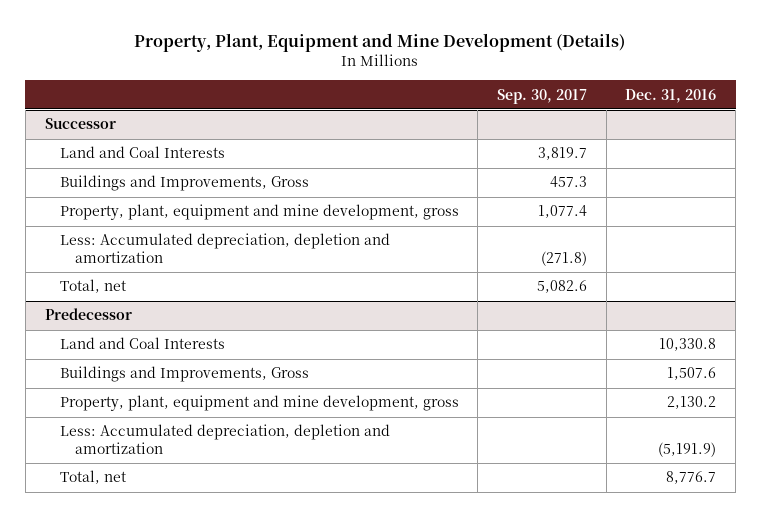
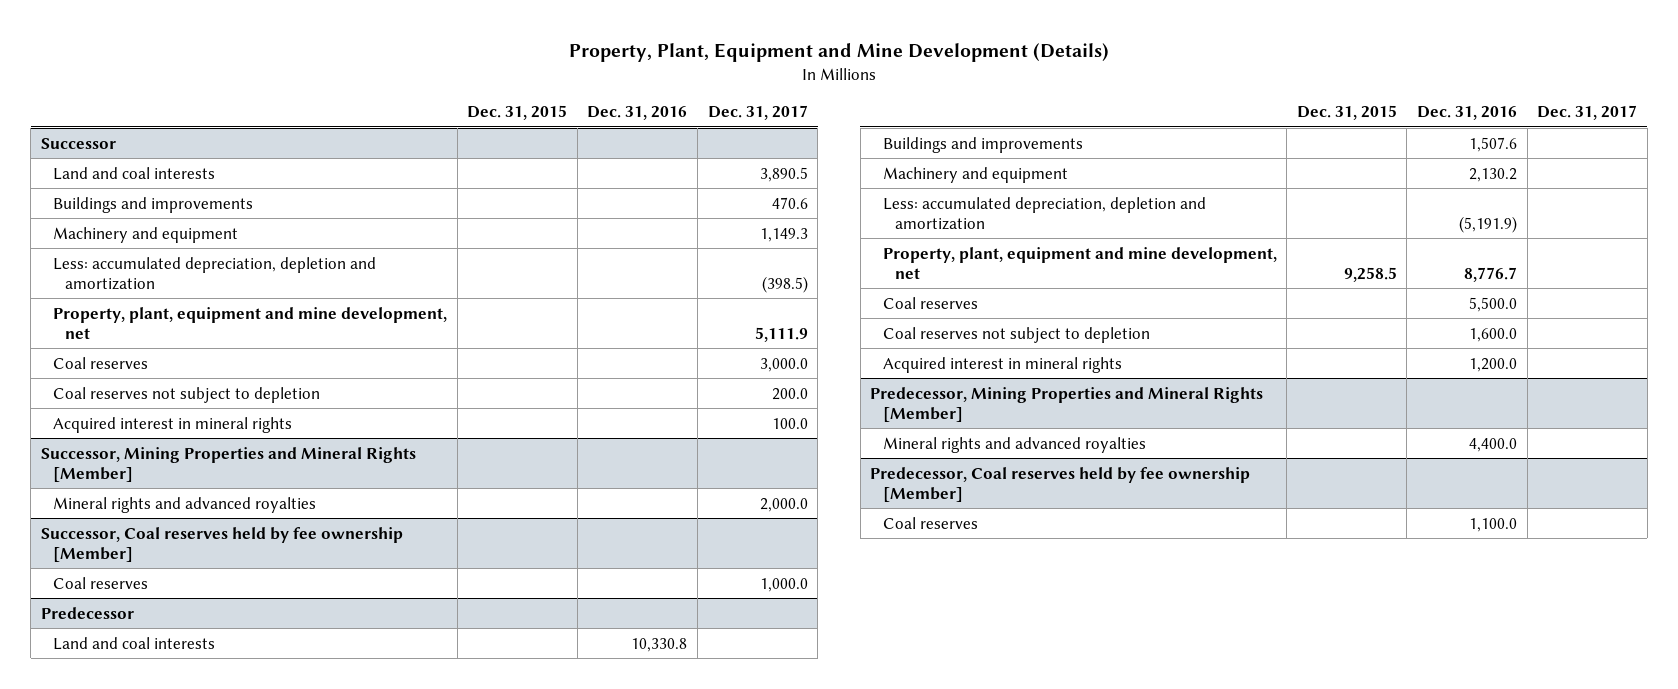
[497,88,588,104] Sep. 30, 2017 -> none
none -> [467,105,568,121] Dec. 31, 2015
none -> [707,105,808,121] Dec. 31, 2017
[59,146,225,159] Land and Coal Interests -> [53,166,216,180] Land and coal interests
[59,175,309,192] Buildings and Improvements, Gross -> [53,196,254,213] Buildings and improvements
[59,204,459,221] Property, plant, equipment and mine development, gross -> [53,226,239,243] Machinery and equipment
[59,233,390,263] Less: Accumulated depreciation, depletion and amortization -> [53,256,377,290] Less: accumulated depreciation, depletion and amortization
[59,279,126,294] Total, net -> [53,306,448,339] Property, plant, equipment and mine development, net
none -> [53,356,149,369] Coal reserves
none -> [53,386,321,403] Coal reserves not subject to depletion
none -> [53,416,293,433] Acquired interest in mineral rights
none -> [40,446,416,482] Successor, Mining Properties and Mineral Rights [Member]
none -> [53,496,317,513] Mineral rights and advanced royalties
none -> [40,526,403,562] Successor, Coal reserves held by fee ownership [Member]
none -> [53,576,149,589] Coal reserves
[59,337,225,350] Land and Coal Interests -> [53,636,216,650] Land and coal interests
[59,366,309,383] Buildings and Improvements, Gross -> [882,136,1083,153] Buildings and improvements
[59,395,459,412] Property, plant, equipment and mine development, gross -> [882,166,1068,183] Machinery and equipment
[59,424,390,454] Less: Accumulated depreciation, depletion and amortization -> [882,196,1206,230] Less: accumulated depreciation, depletion and amortization
[59,470,126,485] Total, net -> [882,246,1277,279] Property, plant, equipment and mine development, net
none -> [882,296,978,309] Coal reserves
none -> [882,326,1150,343] Coal reserves not subject to depletion
none -> [882,356,1122,373] Acquired interest in mineral rights
none -> [870,386,1264,422] Predecessor, Mining Properties and Mineral Rights [Member]
none -> [882,436,1146,453] Mineral rights and advanced royalties
none -> [870,466,1251,502] Predecessor, Coal reserves held by fee ownership [Member]
none -> [882,516,978,529] Coal reserves

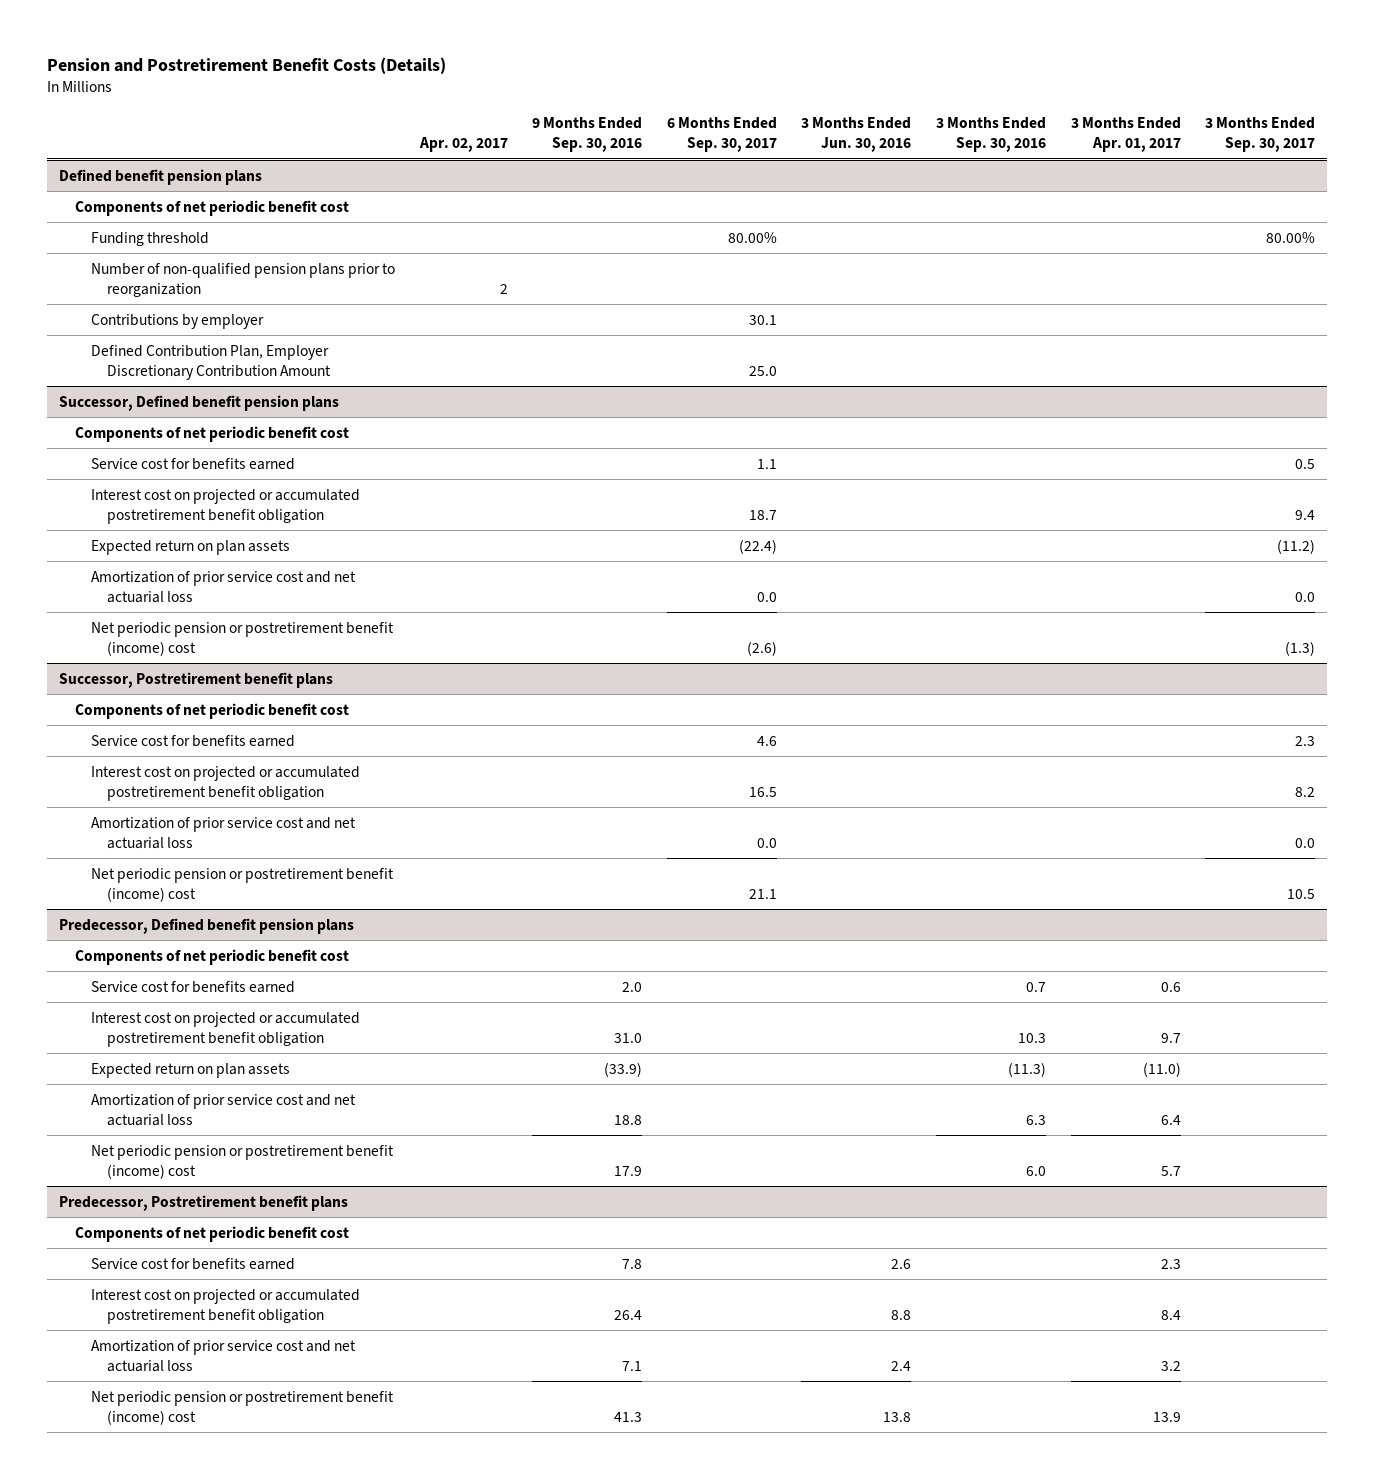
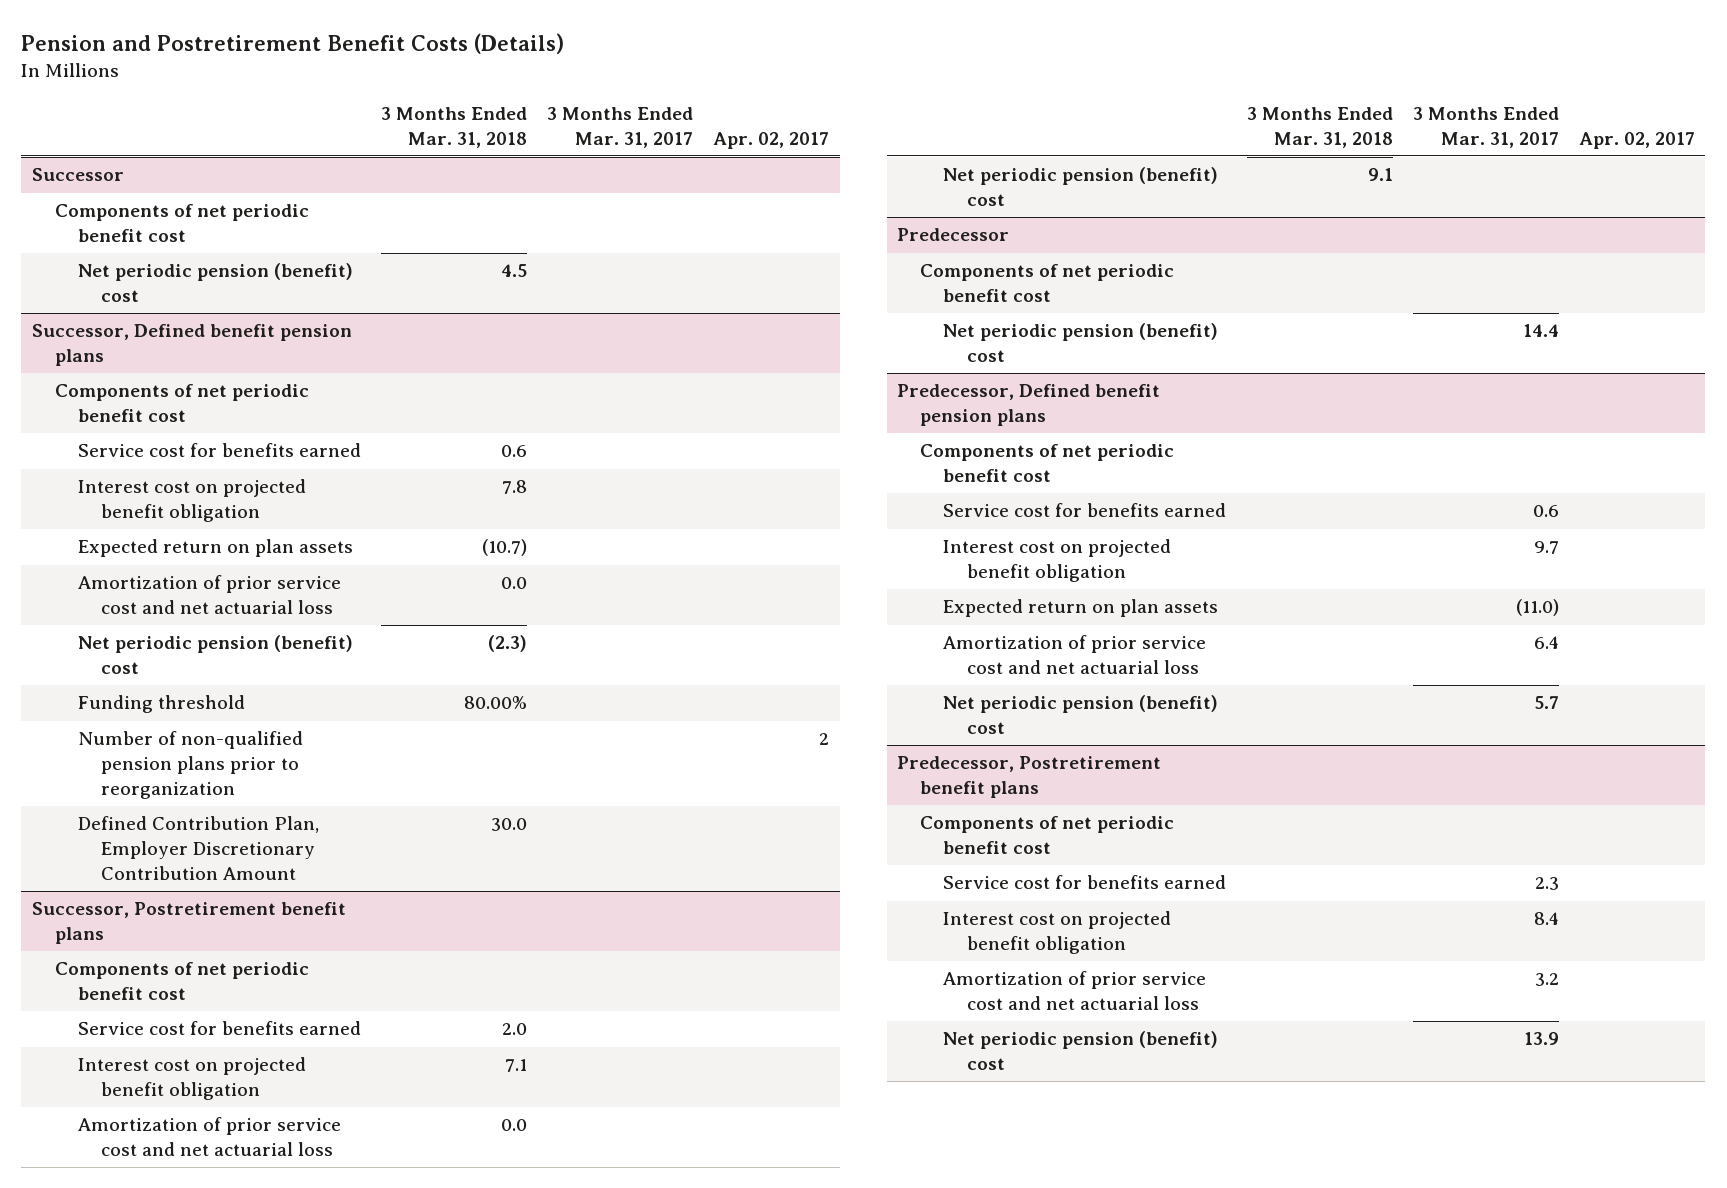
[532,117,643,153] 9 Months Ended Sep. 30, 2016 -> none
[666,117,777,153] 6 Months Ended Sep. 30, 2017 -> none
[801,117,912,153] 3 Months Ended Jun. 30, 2016 -> none
[936,117,1047,153] 3 Months Ended Sep. 30, 2016 -> none
[1070,117,1181,153] 3 Months Ended Apr. 01, 2017 -> none
[1205,117,1316,153] 3 Months Ended Sep. 30, 2017 -> none
none -> [380,107,527,148] 3 Months Ended Mar. 31, 2018
none -> [547,107,694,148] 3 Months Ended Mar. 31, 2017
[59,168,263,185] Defined benefit pension plans -> none
[75,199,350,216] Components of net periodic benefit cost -> none
[91,231,210,246] Funding threshold -> none
[91,262,396,297] Number of non-qualified pension plans prior to reorganization -> none
[91,313,265,329] Contributions by employer -> none
[91,344,331,380] Defined Contribution Plan, Employer Discretionary Contribution Amount -> none
none -> [31,168,124,182] Successor
none -> [54,204,309,243] Components of net periodic benefit cost
none -> [77,263,353,303] Net periodic pension (benefit) cost
[91,488,361,524] Interest cost on projected or accumulated postretirement benefit obligation -> [77,479,306,523] Interest cost on projected benefit obligation
[91,621,395,656] Net periodic pension or postretirement benefit (income) cost -> [77,635,353,675] Net periodic pension (benefit) cost
none -> [77,695,245,714] Funding threshold
none -> [77,731,303,799] Number of non-qualified pension plans prior to reorganization
none -> [77,816,319,880] Defined Contribution Plan, Employer Discretionary Contribution Amount
[91,765,361,801] Interest cost on projected or accumulated postretirement benefit obligation -> [77,1057,306,1101] Interest cost on projected benefit obligation
[91,867,395,902] Net periodic pension or postretirement benefit (income) cost -> [943,167,1219,207] Net periodic pension (benefit) cost
none -> [897,228,1010,242] Predecessor
none -> [920,264,1175,303] Components of net periodic benefit cost
none -> [943,323,1219,363] Net periodic pension (benefit) cost
[91,1011,361,1047] Interest cost on projected or accumulated postretirement benefit obligation -> [943,539,1172,583] Interest cost on projected benefit obligation
[91,1144,395,1179] Net periodic pension or postretirement benefit (income) cost -> [943,695,1219,735] Net periodic pension (benefit) cost
[91,1288,361,1324] Interest cost on projected or accumulated postretirement benefit obligation -> [943,911,1172,955] Interest cost on projected benefit obligation
[91,1390,395,1425] Net periodic pension or postretirement benefit (income) cost -> [943,1031,1219,1071] Net periodic pension (benefit) cost

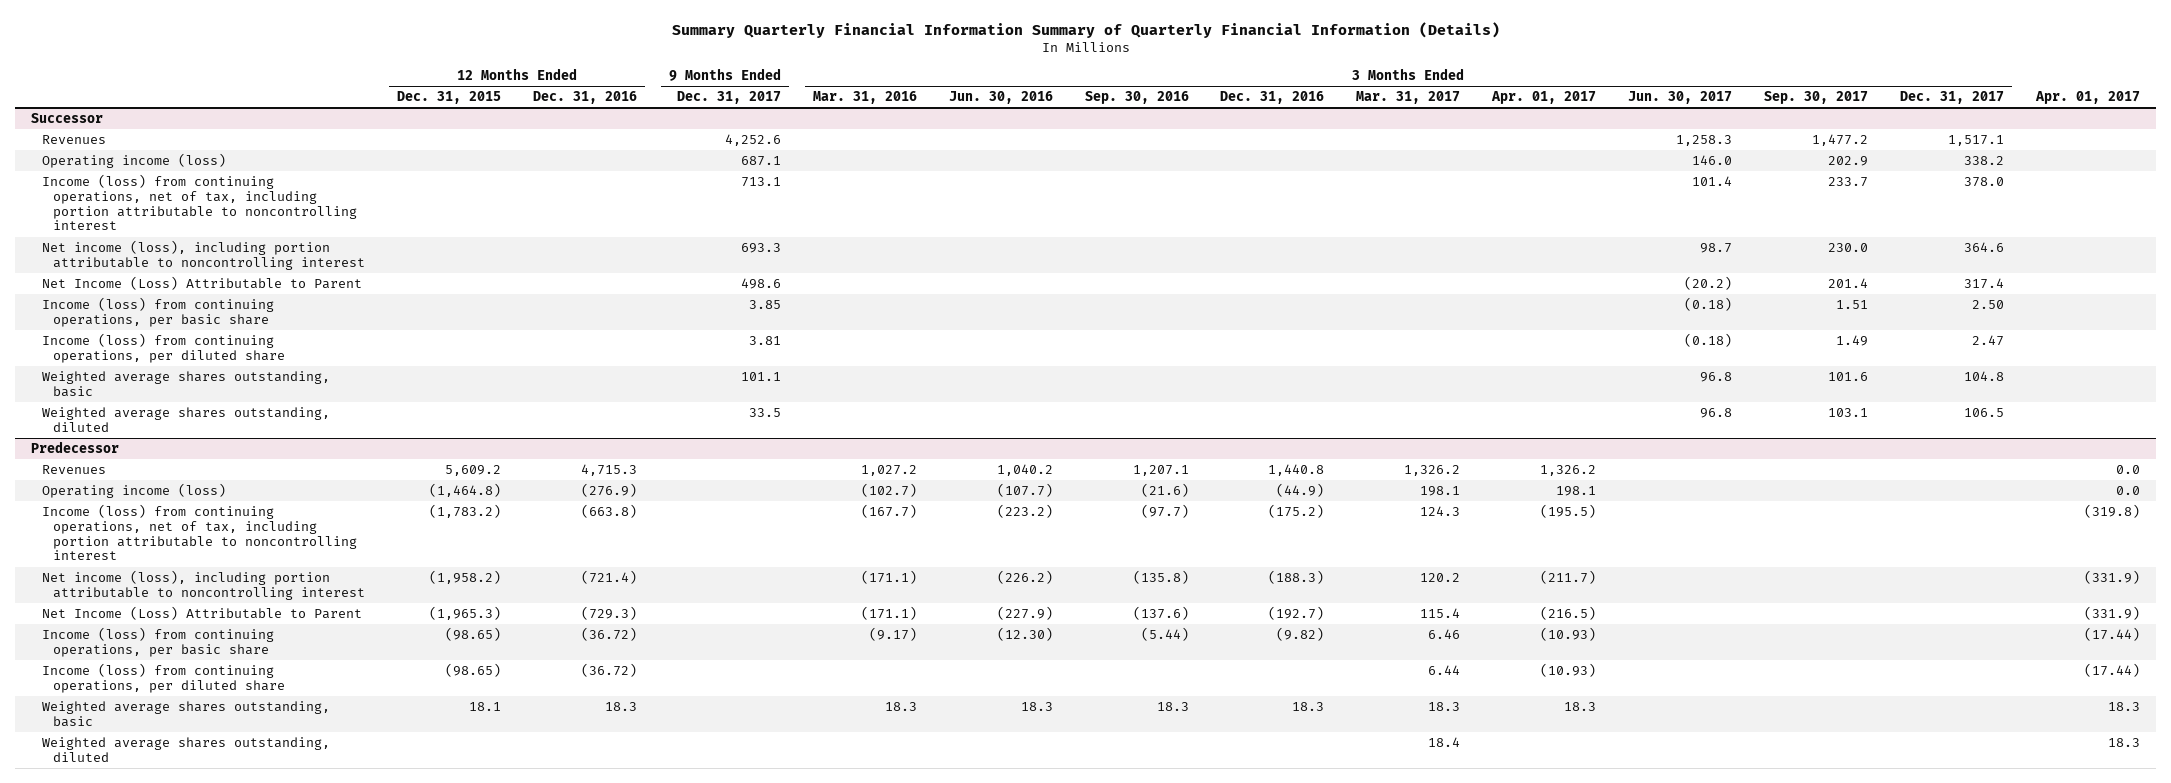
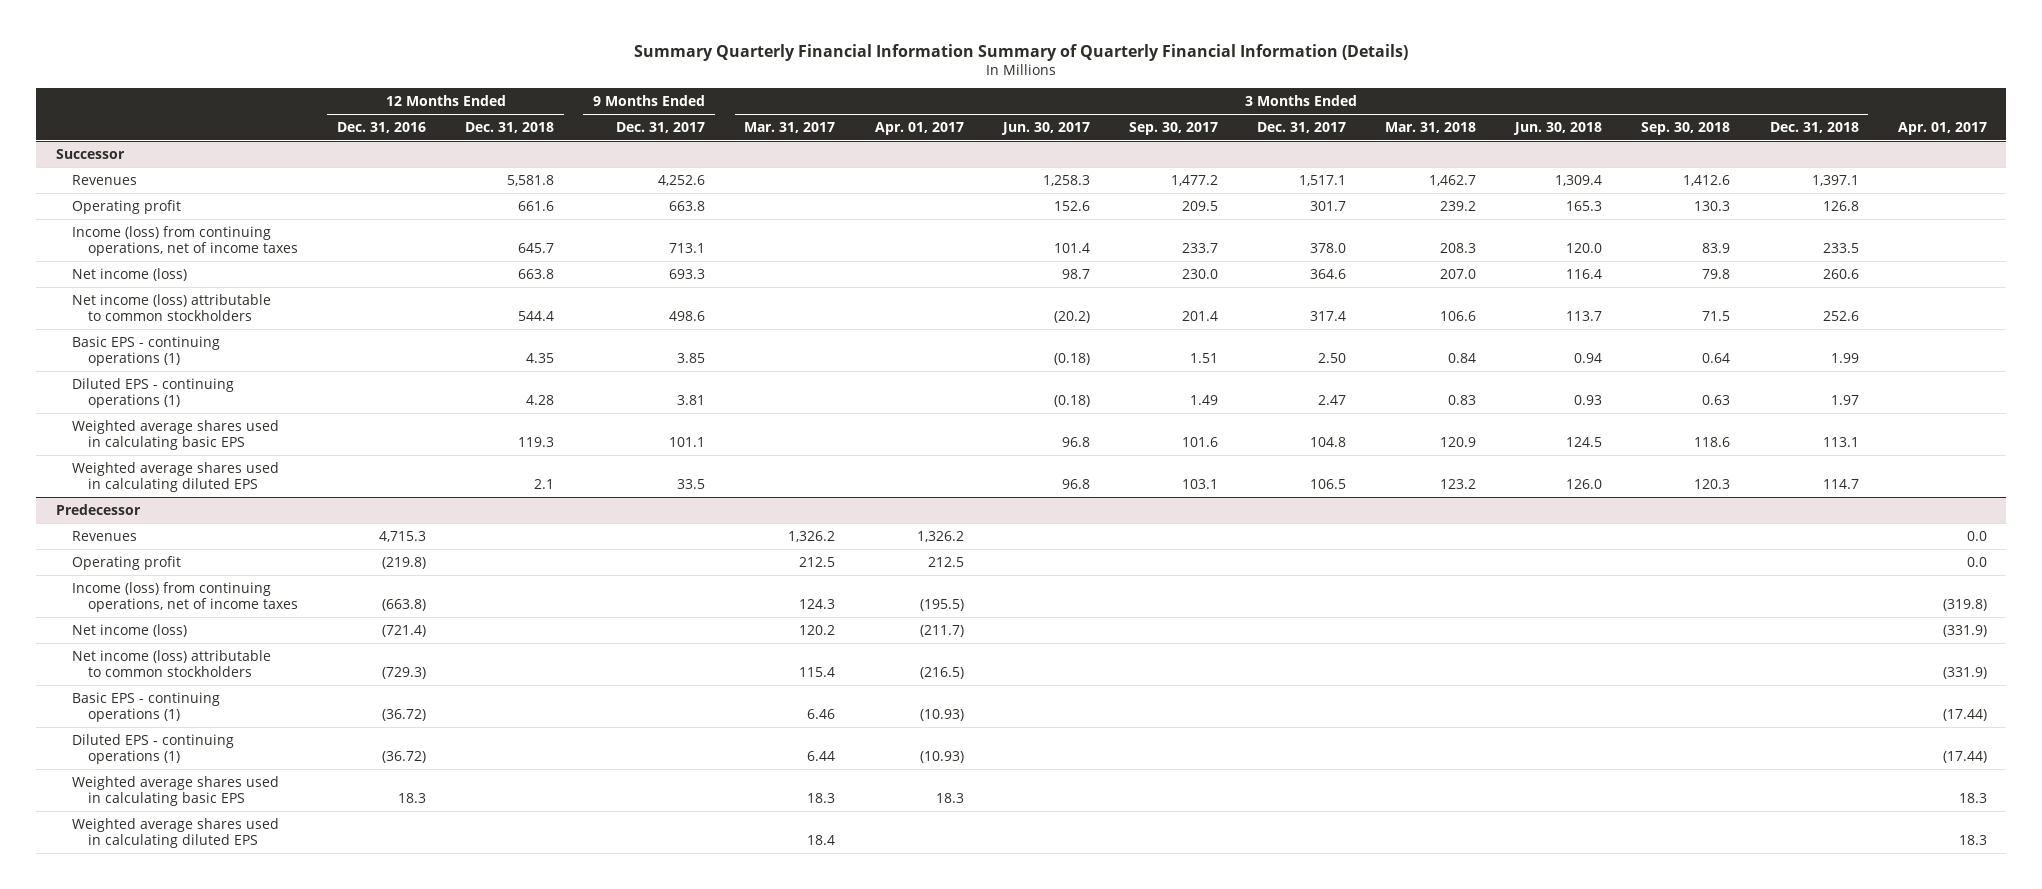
[396,91,501,105] Dec. 31, 2015 -> none
[812,91,917,105] Mar. 31, 2016 -> none
[948,91,1053,105] Jun. 30, 2016 -> none
[1084,91,1189,105] Sep. 30, 2016 -> none
[1220,91,1325,105] Dec. 31, 2016 -> none
none -> [465,121,555,133] Dec. 31, 2018
none -> [1385,121,1477,133] Mar. 31, 2018
none -> [1513,121,1603,135] Jun. 30, 2018
none -> [1641,121,1731,135] Sep. 30, 2018
none -> [1769,121,1859,133] Dec. 31, 2018
[42,153,227,169] Operating income (loss) -> [71,199,181,214] Operating profit
[740,156,781,167] 687.1 -> [669,200,706,211] 663.8
[1692,155,1733,166] 146.0 -> [1053,200,1090,211] 152.6
[1828,156,1869,167] 202.9 -> [1181,200,1218,211] 209.5
[1964,156,2005,166] 338.2 -> [1309,200,1346,211] 301.7
[42,174,358,231] Income (loss) from continuing operations, net of tax, including portion attributable to noncontrolling interest -> [71,225,298,256] Income (loss) from continuing operations, net of income taxes
[42,240,366,270] Net income (loss), including portion attributable to noncontrolling interest -> [71,267,187,281] Net income (loss)
[42,276,363,291] Net Income (Loss) Attributable to Parent -> [71,293,271,321] Net income (loss) attributable to common stockholders
[42,297,275,327] Income (loss) from continuing operations, per basic share -> [71,335,220,366] Basic EPS - continuing operations (1)
[42,333,286,363] Income (loss) from continuing operations, per diluted share -> [71,377,234,408] Diluted EPS - continuing operations (1)
[42,371,331,397] Weighted average shares outstanding, basic -> [71,419,279,450] Weighted average shares used in calculating basic EPS
[42,407,331,432] Weighted average shares outstanding, diluted -> [71,461,279,492] Weighted average shares used in calculating diluted EPS
[42,483,227,499] Operating income (loss) -> [71,555,181,570] Operating profit
[580,483,637,498] (276.9) -> [381,556,426,569] (219.8)
[1420,486,1461,497] 198.1 -> [799,556,836,567] 212.5
[1556,486,1597,497] 198.1 -> [927,556,964,567] 212.5
[42,504,358,561] Income (loss) from continuing operations, net of tax, including portion attributable to noncontrolling interest -> [71,581,298,612] Income (loss) from continuing operations, net of income taxes
[42,570,366,600] Net income (loss), including portion attributable to noncontrolling interest -> [71,623,187,637] Net income (loss)
[42,606,363,621] Net Income (Loss) Attributable to Parent -> [71,649,271,677] Net income (loss) attributable to common stockholders
[42,627,275,657] Income (loss) from continuing operations, per basic share -> [71,691,220,722] Basic EPS - continuing operations (1)
[42,663,286,693] Income (loss) from continuing operations, per diluted share -> [71,733,234,764] Diluted EPS - continuing operations (1)
[42,701,331,727] Weighted average shares outstanding, basic -> [71,775,279,806] Weighted average shares used in calculating basic EPS
[42,737,331,762] Weighted average shares outstanding, diluted -> [71,817,279,848] Weighted average shares used in calculating diluted EPS

